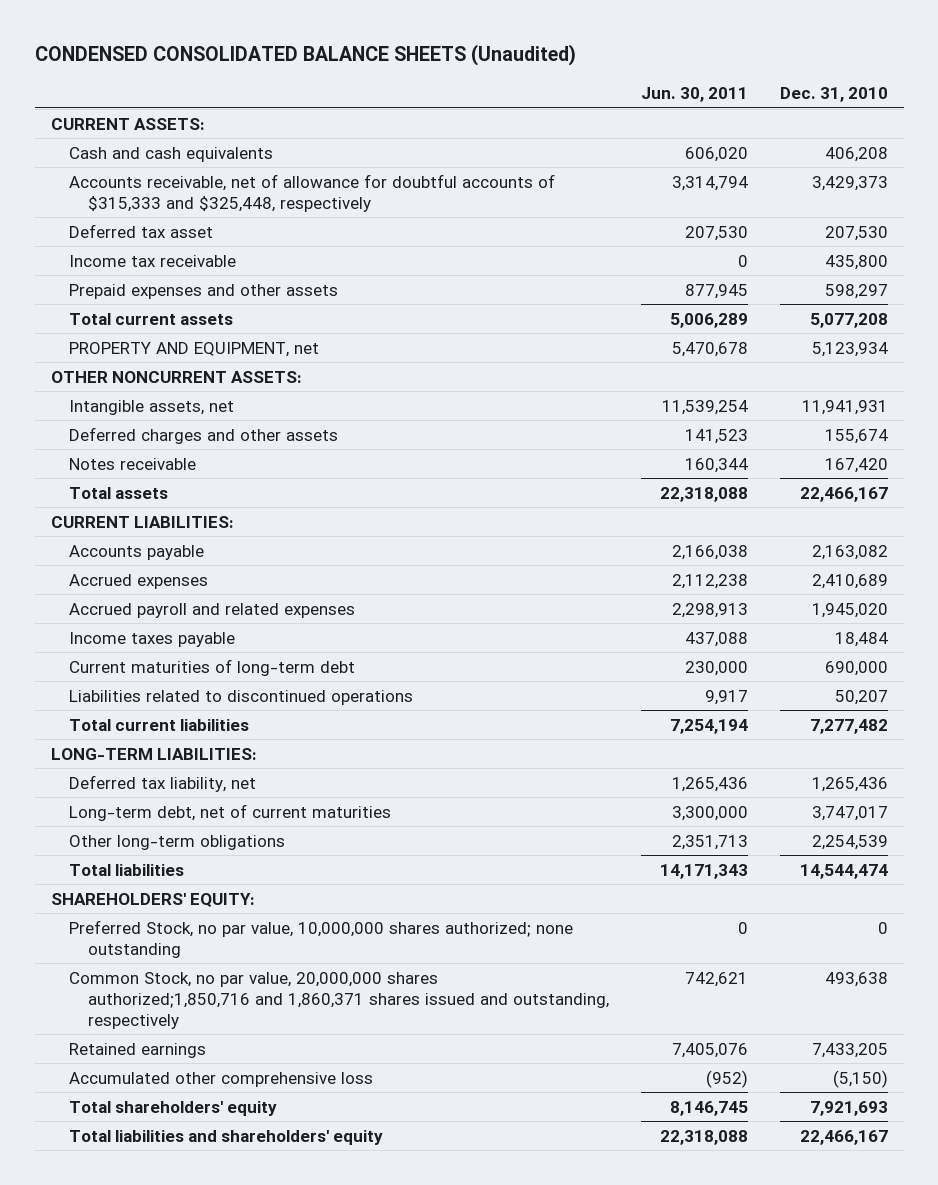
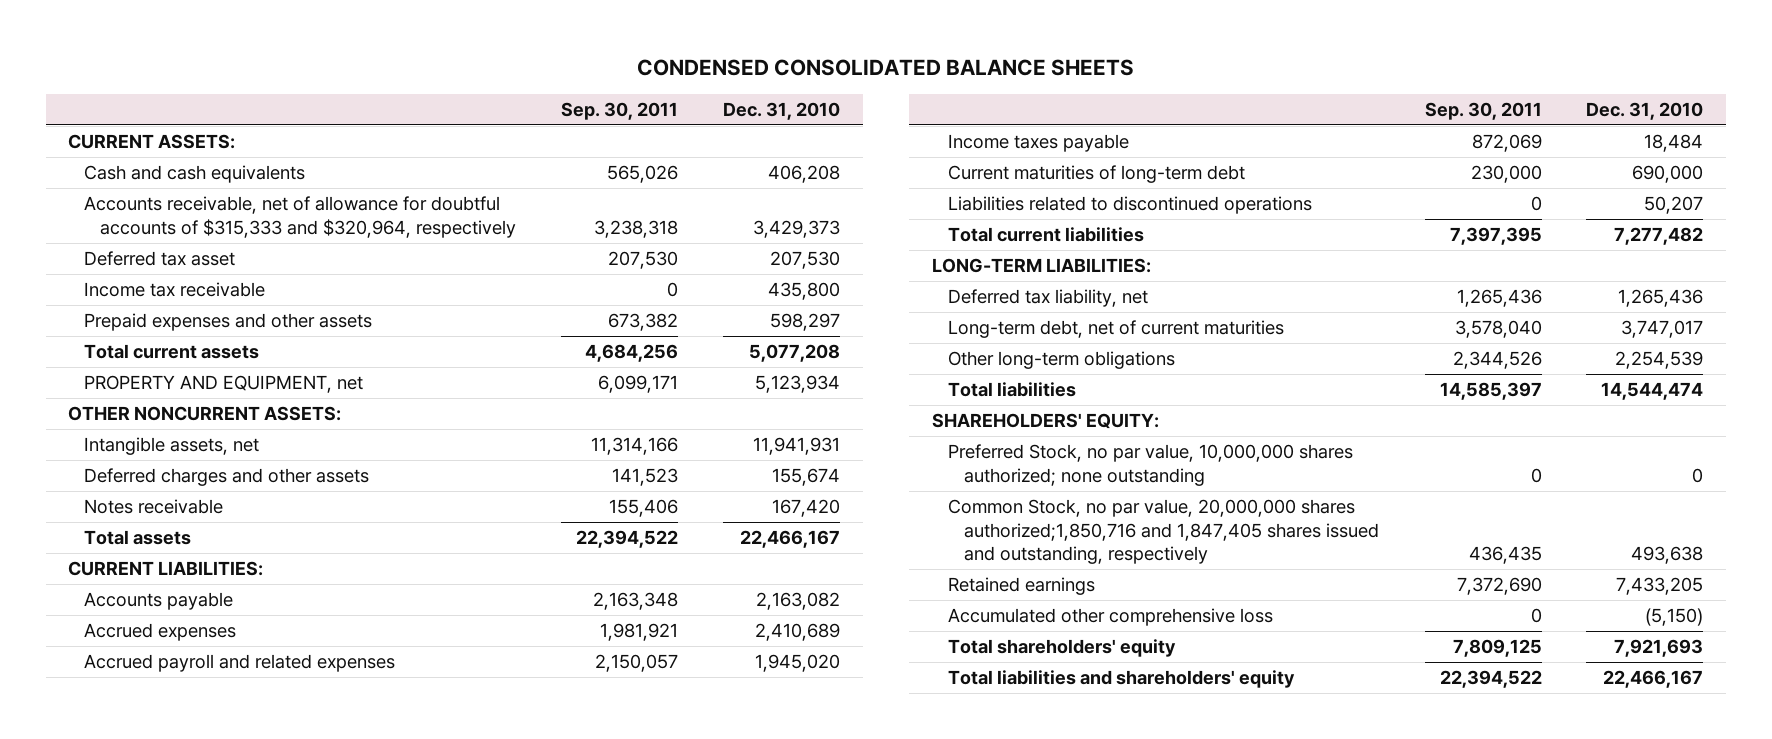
[34,44,576,67] CONDENSED CONSOLIDATED BALANCE SHEETS (Unaudited) -> [636,58,1134,76] CONDENSED CONSOLIDATED BALANCE SHEETS
[640,87,748,103] Jun. 30, 2011 -> none
none -> [561,101,679,120] Sep. 30, 2011
[69,173,556,212] Accounts receivable, net of allowance for doubtful accounts of $315,333 and $325,448, respectively -> [84,196,517,238] Accounts receivable, net of allowance for doubtful accounts of $315,333 and $320,964, respectively
[69,971,609,1029] Common Stock, no par value, 20,000,000 shares authorized;1,850,716 and 1,860,371 shares issued and outstanding, respectively -> [947,499,1379,564] Common Stock, no par value, 20,000,000 shares authorized;1,850,716 and 1,847,405 shares issued and outstanding, respectively

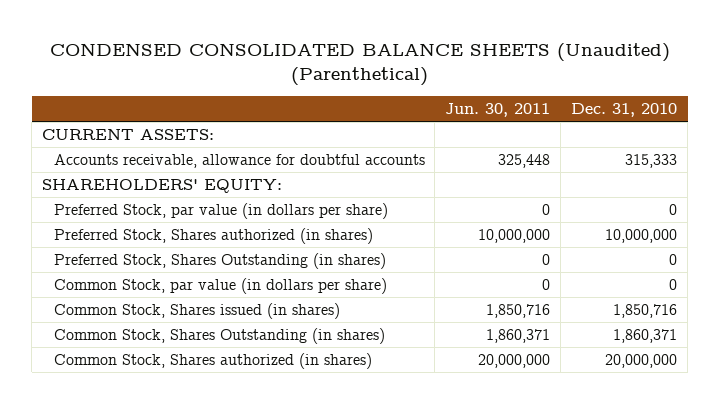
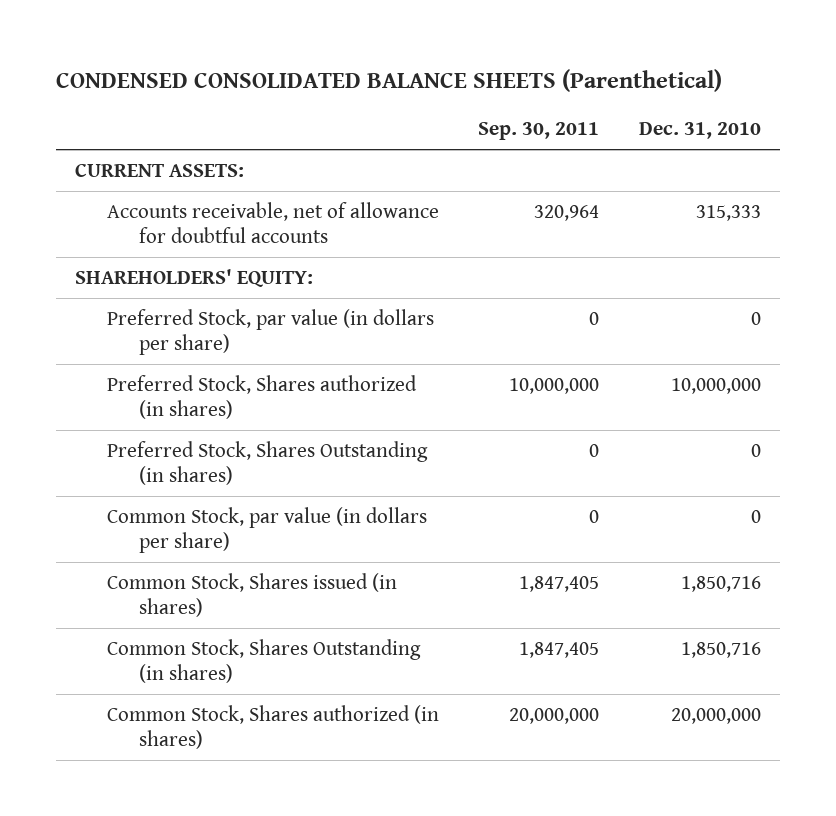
[49,43,670,87] CONDENSED CONSOLIDATED BALANCE SHEETS (Unaudited) (Parenthetical) -> [55,68,722,92] CONDENSED CONSOLIDATED BALANCE SHEETS (Parenthetical)
[445,103,551,118] Jun. 30, 2011 -> none
none -> [478,122,600,141] Sep. 30, 2011
[53,153,425,168] Accounts receivable, allowance for doubtful accounts -> [107,201,440,243] Accounts receivable, net of allowance for doubtful accounts
[613,328,678,343] 1,860,371 -> [680,641,761,658] 1,850,716

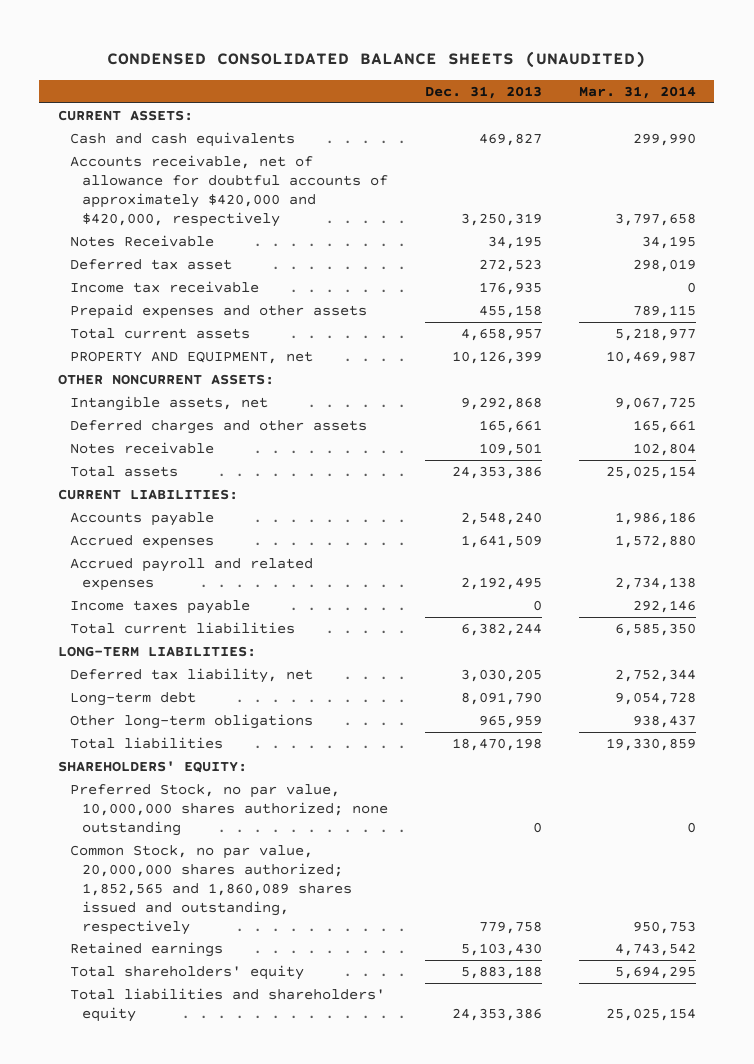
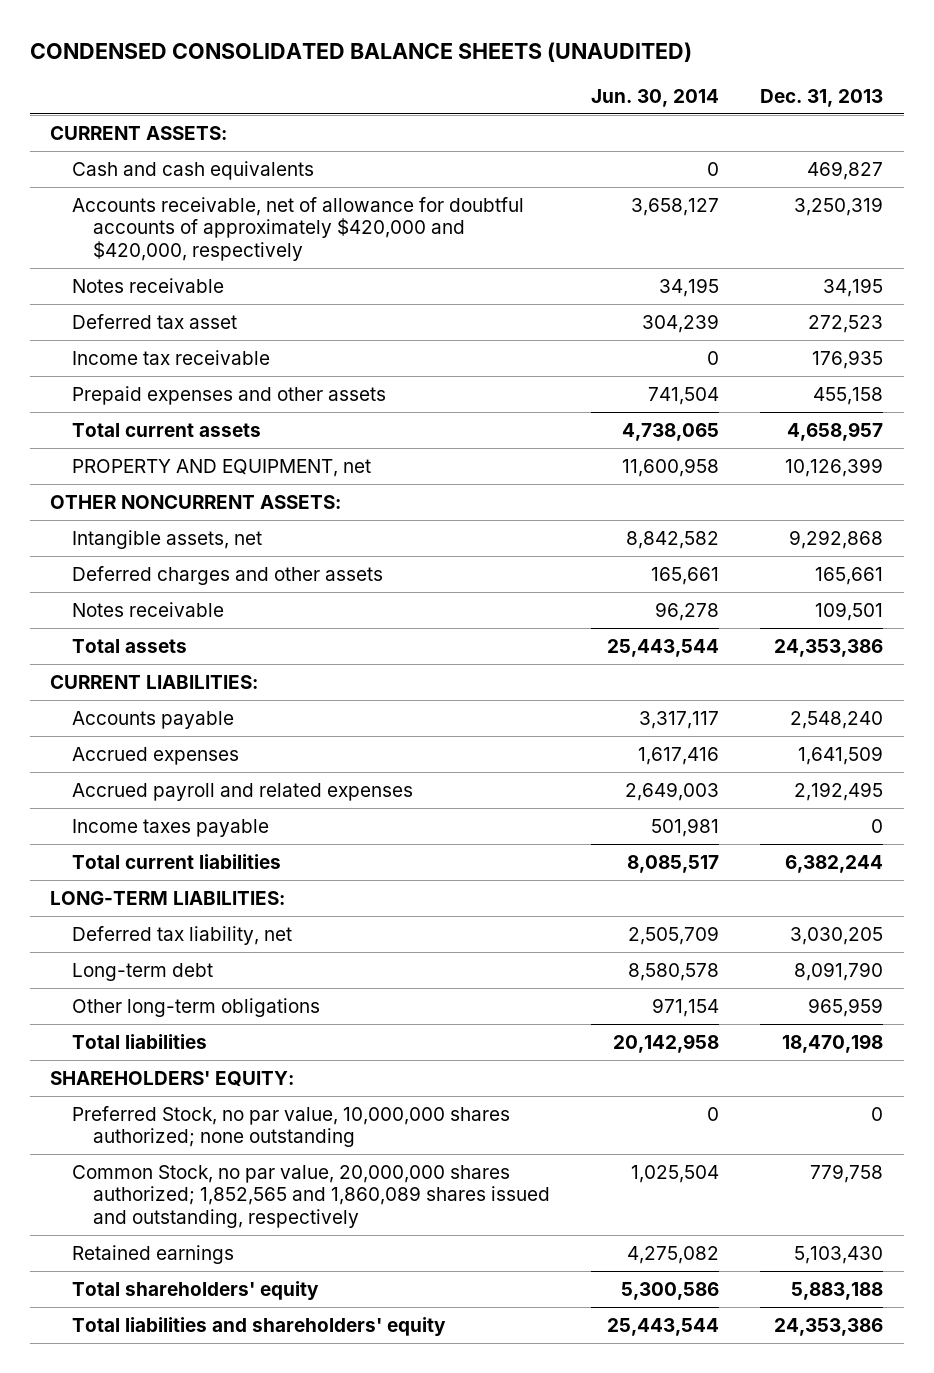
[578,85,696,99] Mar. 31, 2014 -> none
none -> [591,88,720,107] Jun. 30, 2014
[69,235,214,248] Notes Receivable -> [71,277,224,293] Notes receivable

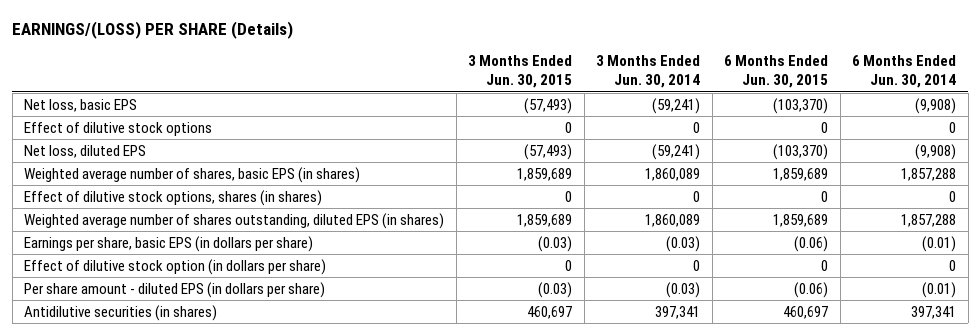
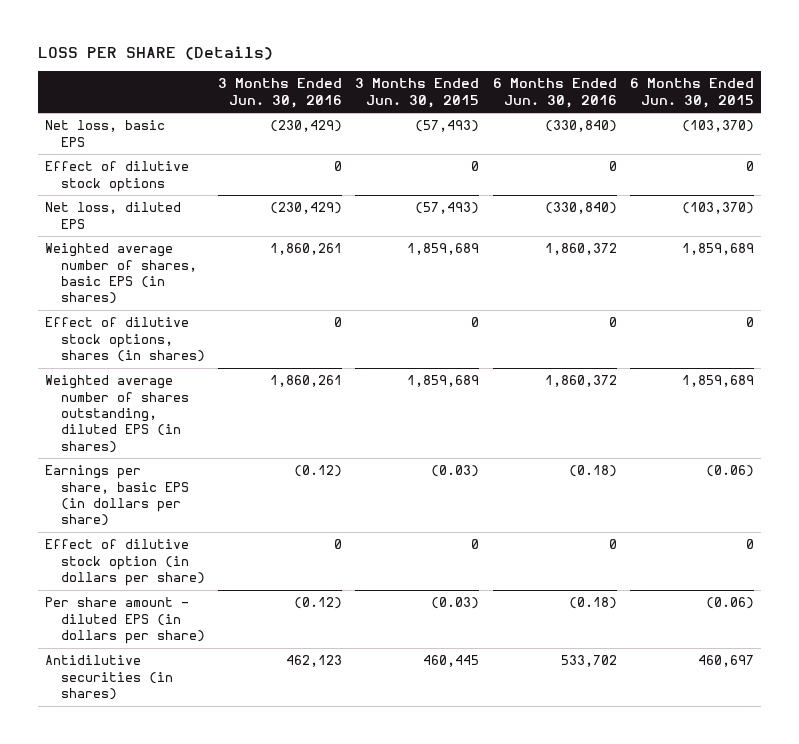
[12,21,294,40] EARNINGS/(LOSS) PER SHARE (Details) -> [38,46,274,61] LOSS PER SHARE (Details)
[596,55,701,89] 3 Months Ended Jun. 30, 2014 -> none
[852,55,957,89] 6 Months Ended Jun. 30, 2014 -> none
none -> [218,78,343,108] 3 Months Ended Jun. 30, 2016
none -> [492,78,617,108] 6 Months Ended Jun. 30, 2016
[527,305,573,319] 460,697 -> [423,655,480,668] 460,445

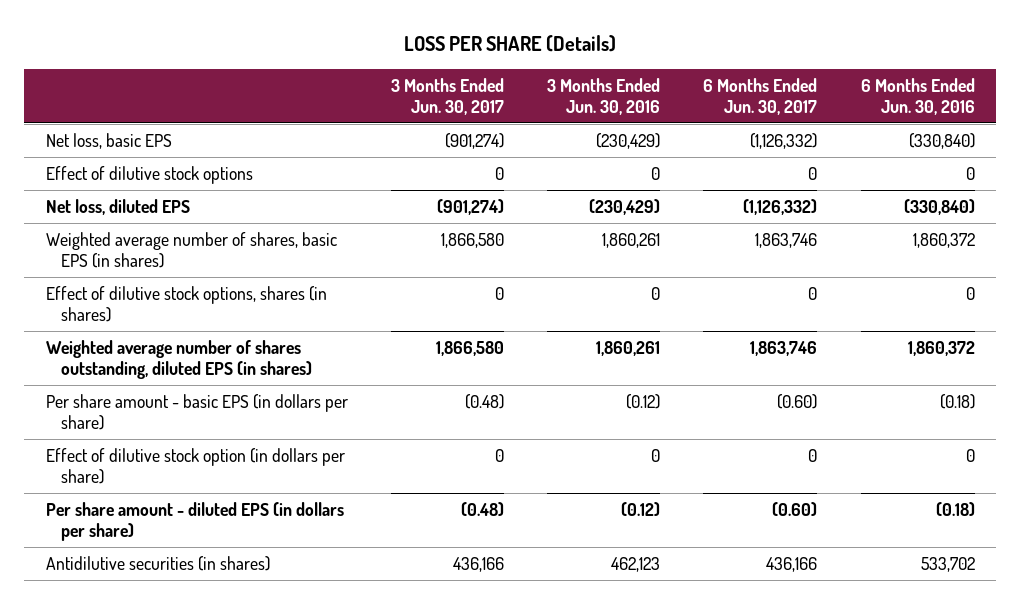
[355,78,480,108] 3 Months Ended Jun. 30, 2015 -> none
[630,78,755,108] 6 Months Ended Jun. 30, 2015 -> none
none -> [391,77,505,115] 3 Months Ended Jun. 30, 2017
none -> [703,77,818,115] 6 Months Ended Jun. 30, 2017
[44,465,189,527] Earnings per share, basic EPS (in dollars per share) -> [45,393,348,430] Per share amount - basic EPS (in dollars per share)

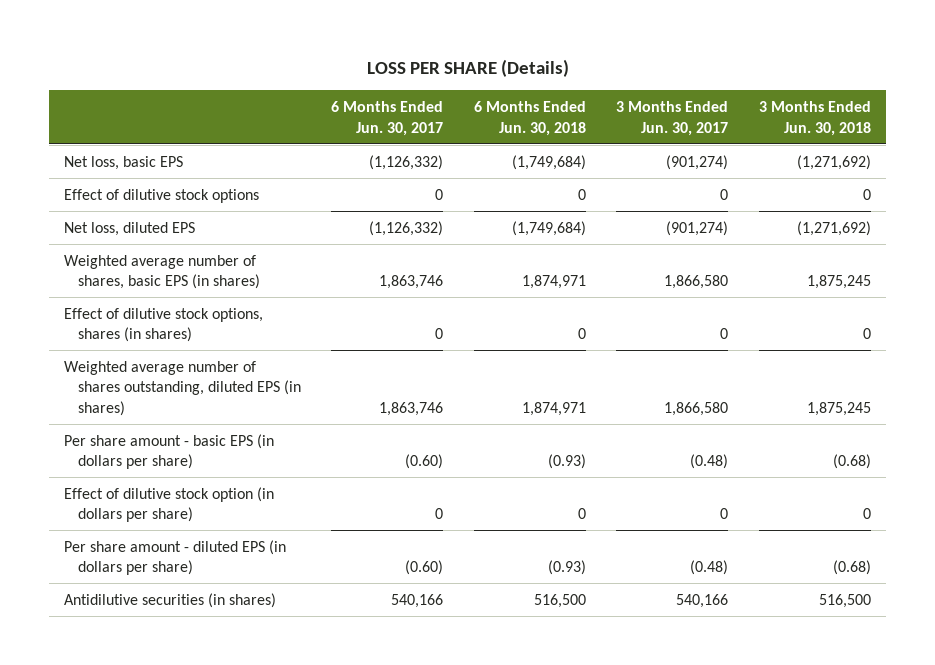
[547,77,661,115] 3 Months Ended Jun. 30, 2016 -> none
[860,77,975,115] 6 Months Ended Jun. 30, 2016 -> none
none -> [473,100,586,136] 6 Months Ended Jun. 30, 2018
none -> [758,100,871,136] 3 Months Ended Jun. 30, 2018
[453,556,505,572] 436,166 -> [676,593,729,608] 540,166
[766,556,818,572] 436,166 -> [391,593,444,608] 540,166

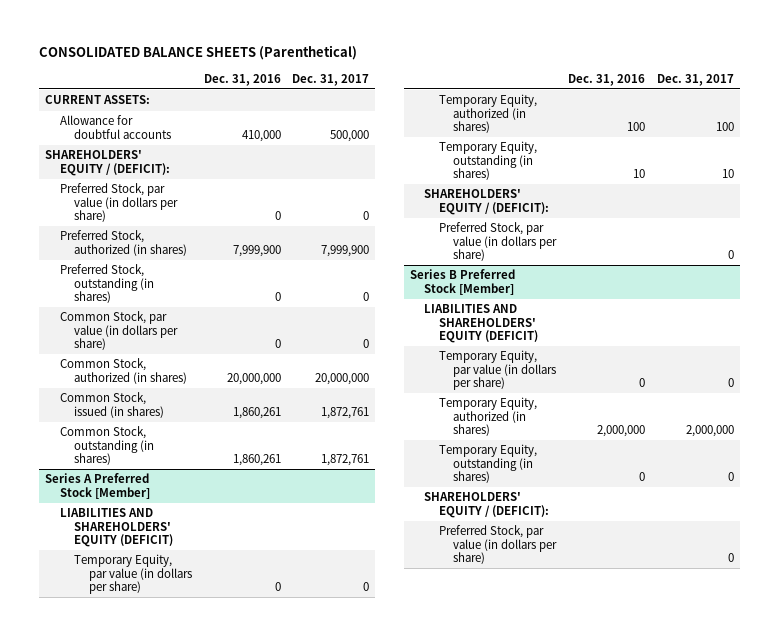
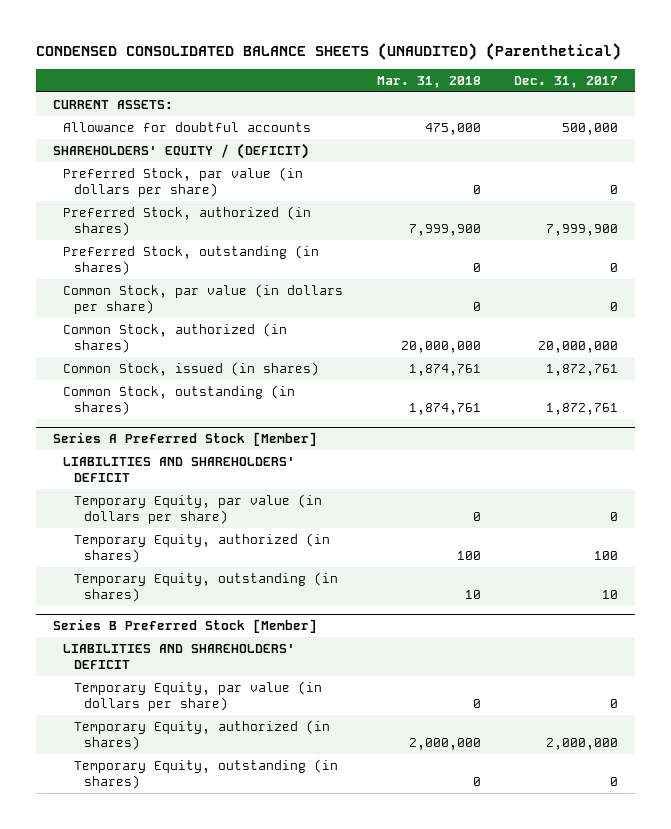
[39,44,358,60] CONSOLIDATED BALANCE SHEETS (Parenthetical) -> [36,43,622,61] CONDENSED CONSOLIDATED BALANCE SHEETS (UNAUDITED) (Parenthetical)
[203,73,281,86] Dec. 31, 2016 -> none
none -> [376,76,481,89] Mar. 31, 2018
[45,150,170,176] SHAREHOLDERS' EQUITY / (DEFICIT): -> [53,142,310,159] SHAREHOLDERS' EQUITY / (DEFICIT)
[59,508,174,548] LIABILITIES AND SHAREHOLDERS' EQUITY (DEFICIT) -> [63,456,296,483] LIABILITIES AND SHAREHOLDERS' DEFICIT
[424,189,549,215] SHAREHOLDERS' EQUITY / (DEFICIT): -> none
[438,222,558,262] Preferred Stock, par value (in dollars per share) -> none
[424,304,538,344] LIABILITIES AND SHAREHOLDERS' EQUITY (DEFICIT) -> [63,643,296,670] LIABILITIES AND SHAREHOLDERS' DEFICIT
[424,492,549,518] SHAREHOLDERS' EQUITY / (DEFICIT): -> none
[438,525,558,565] Preferred Stock, par value (in dollars per share) -> none

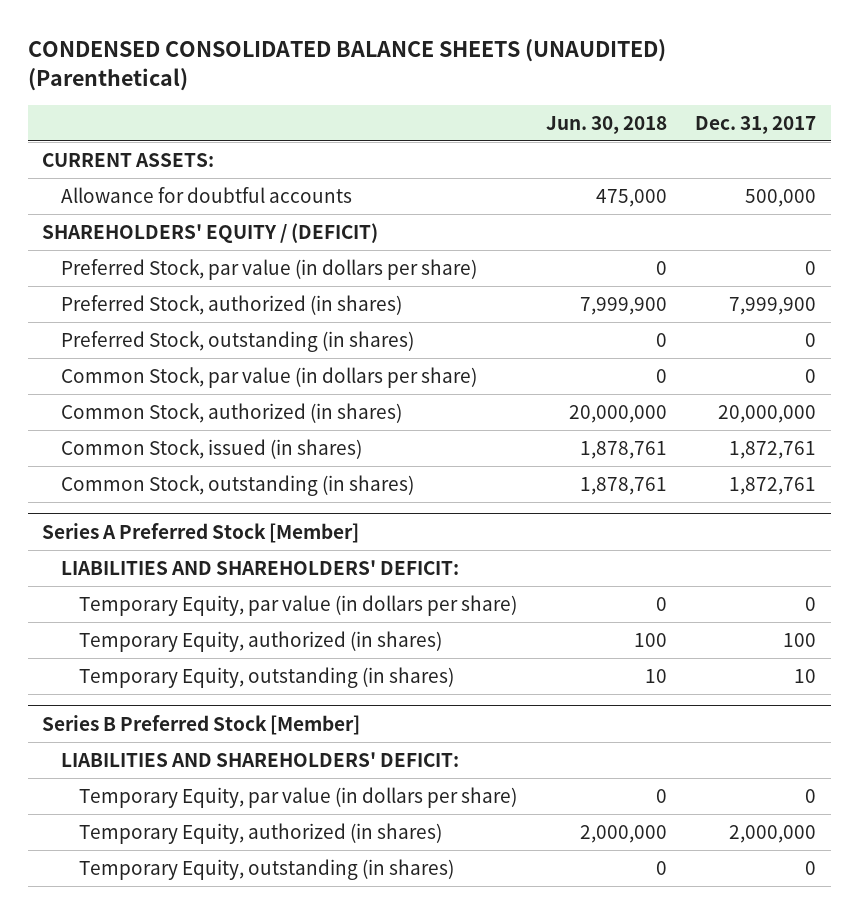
[376,76,481,89] Mar. 31, 2018 -> none
none -> [545,115,667,134] Jun. 30, 2018
[63,456,296,483] LIABILITIES AND SHAREHOLDERS' DEFICIT -> [60,559,459,575] LIABILITIES AND SHAREHOLDERS' DEFICIT:
[63,643,296,670] LIABILITIES AND SHAREHOLDERS' DEFICIT -> [60,751,459,767] LIABILITIES AND SHAREHOLDERS' DEFICIT:

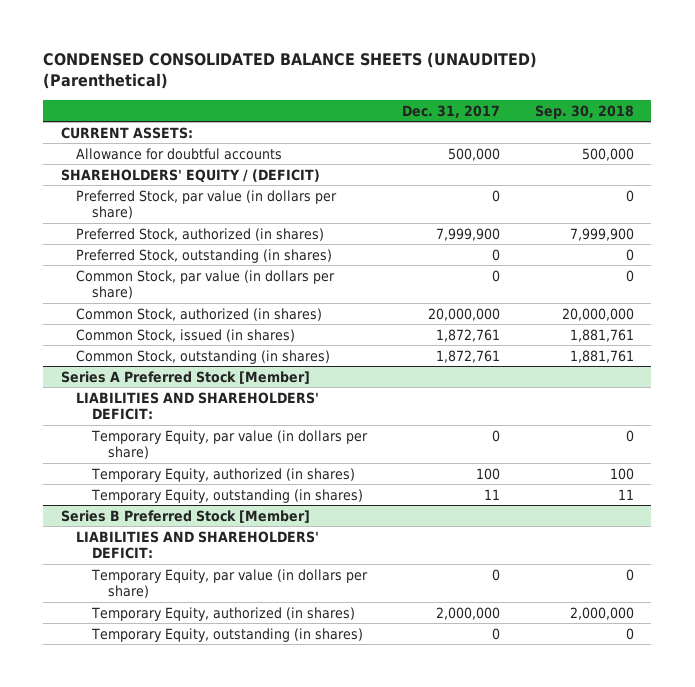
[545,115,667,134] Jun. 30, 2018 -> none
none -> [534,104,634,119] Sep. 30, 2018
[794,668,817,683] 10 -> [483,488,500,500] 11

